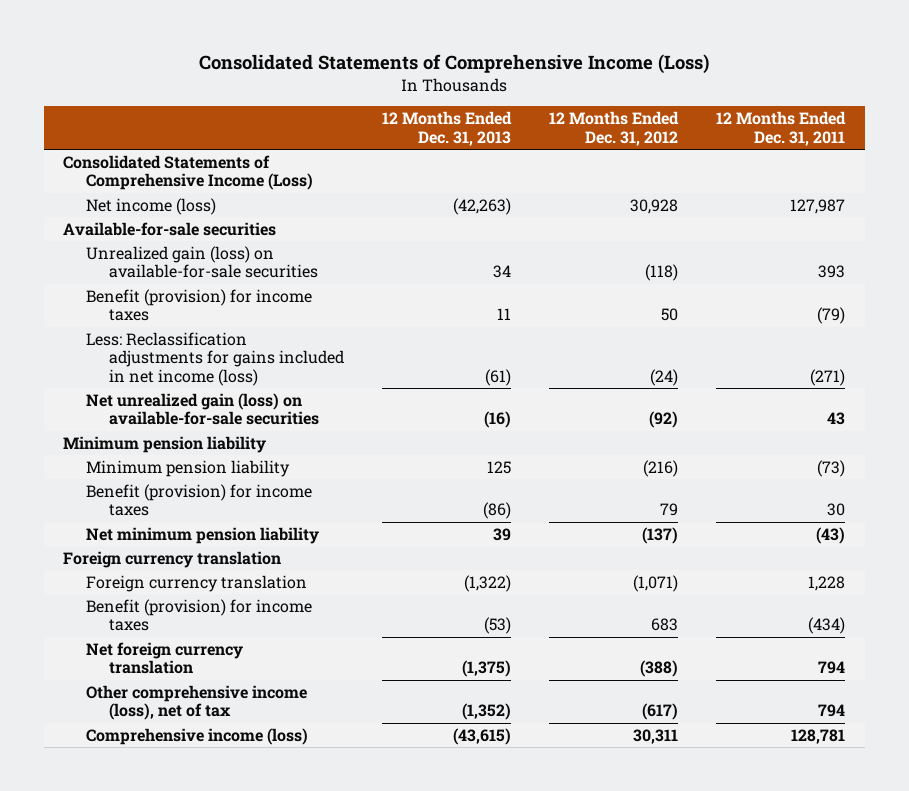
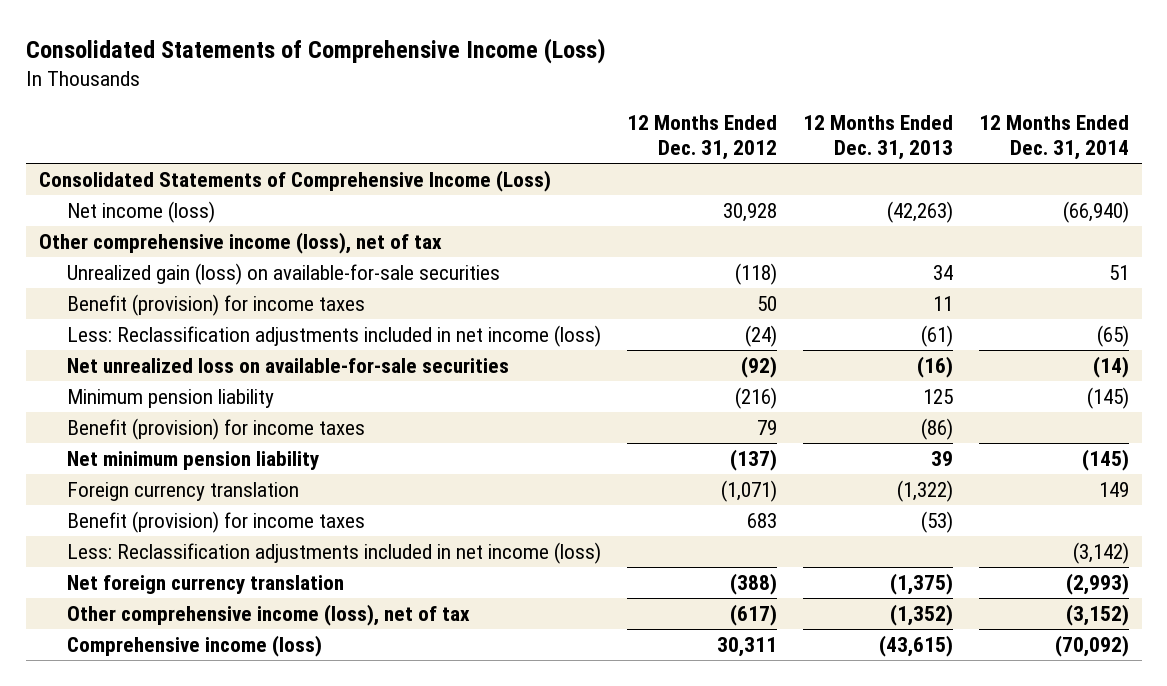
[716,111,847,146] 12 Months Ended Dec. 31, 2011 -> none
none -> [978,115,1129,161] 12 Months Ended Dec. 31, 2014
[63,221,277,236] Available-for-sale securities -> none
none -> [38,231,442,254] Other comprehensive income (loss), net of tax
[63,435,267,453] Minimum pension liability -> none
[86,331,344,386] Less: Reclassification adjustments for gains included in net income (loss) -> [66,324,601,347] Less: Reclassification adjustments included in net income (loss)
[86,392,319,426] Net unrealized gain (loss) on available-for-sale securities -> [66,357,509,373] Net unrealized loss on available-for-sale securities
[63,550,282,568] Foreign currency translation -> none
none -> [66,541,601,564] Less: Reclassification adjustments included in net income (loss)

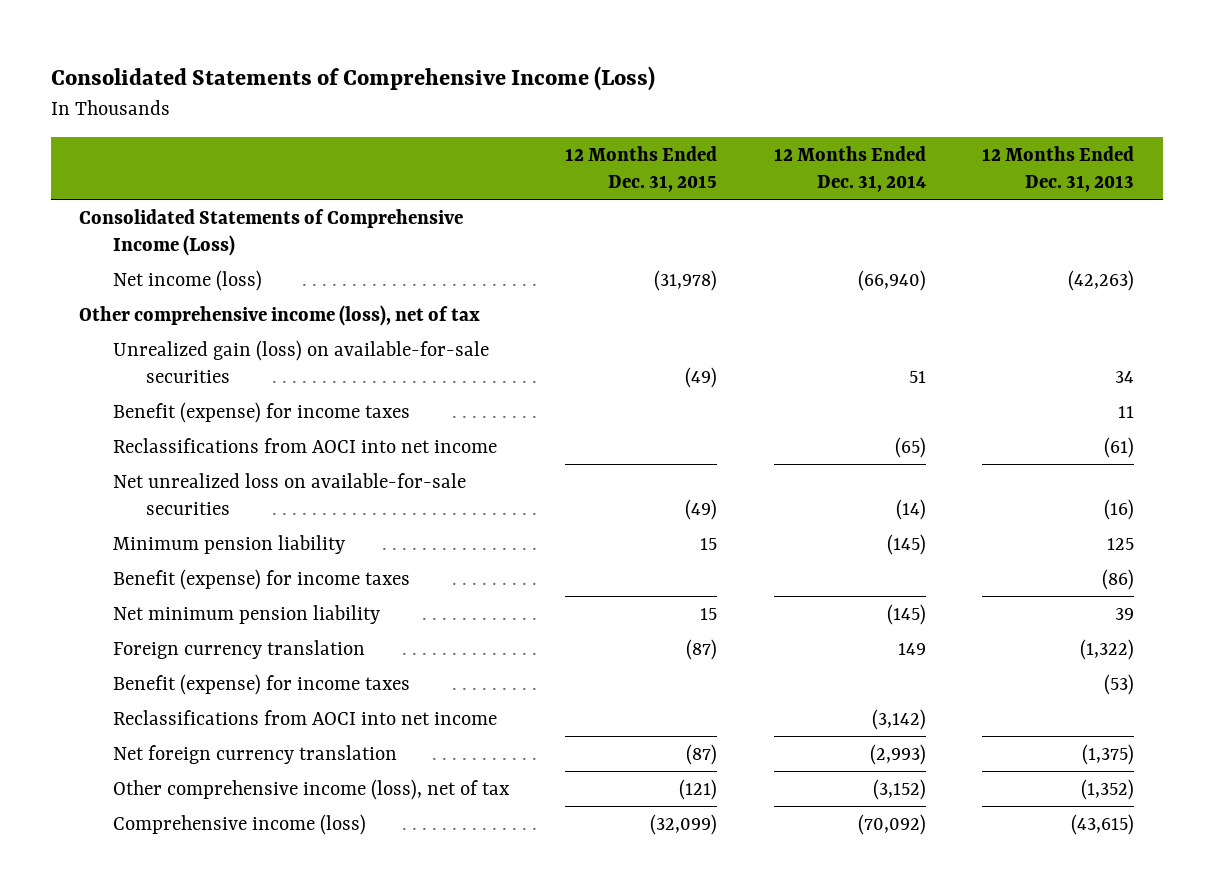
[626,115,777,161] 12 Months Ended Dec. 31, 2012 -> none
none -> [565,145,718,192] 12 Months Ended Dec. 31, 2015
[66,293,365,316] Benefit (provision) for income taxes -> [112,401,410,423] Benefit (expense) for income taxes
[66,324,601,347] Less: Reclassification adjustments included in net income (loss) -> [112,437,497,453] Reclassifications from AOCI into net income
[66,417,365,440] Benefit (provision) for income taxes -> [112,568,410,590] Benefit (expense) for income taxes
[66,510,365,533] Benefit (provision) for income taxes -> [112,673,410,695] Benefit (expense) for income taxes
[66,541,601,564] Less: Reclassification adjustments included in net income (loss) -> [112,709,497,725] Reclassifications from AOCI into net income

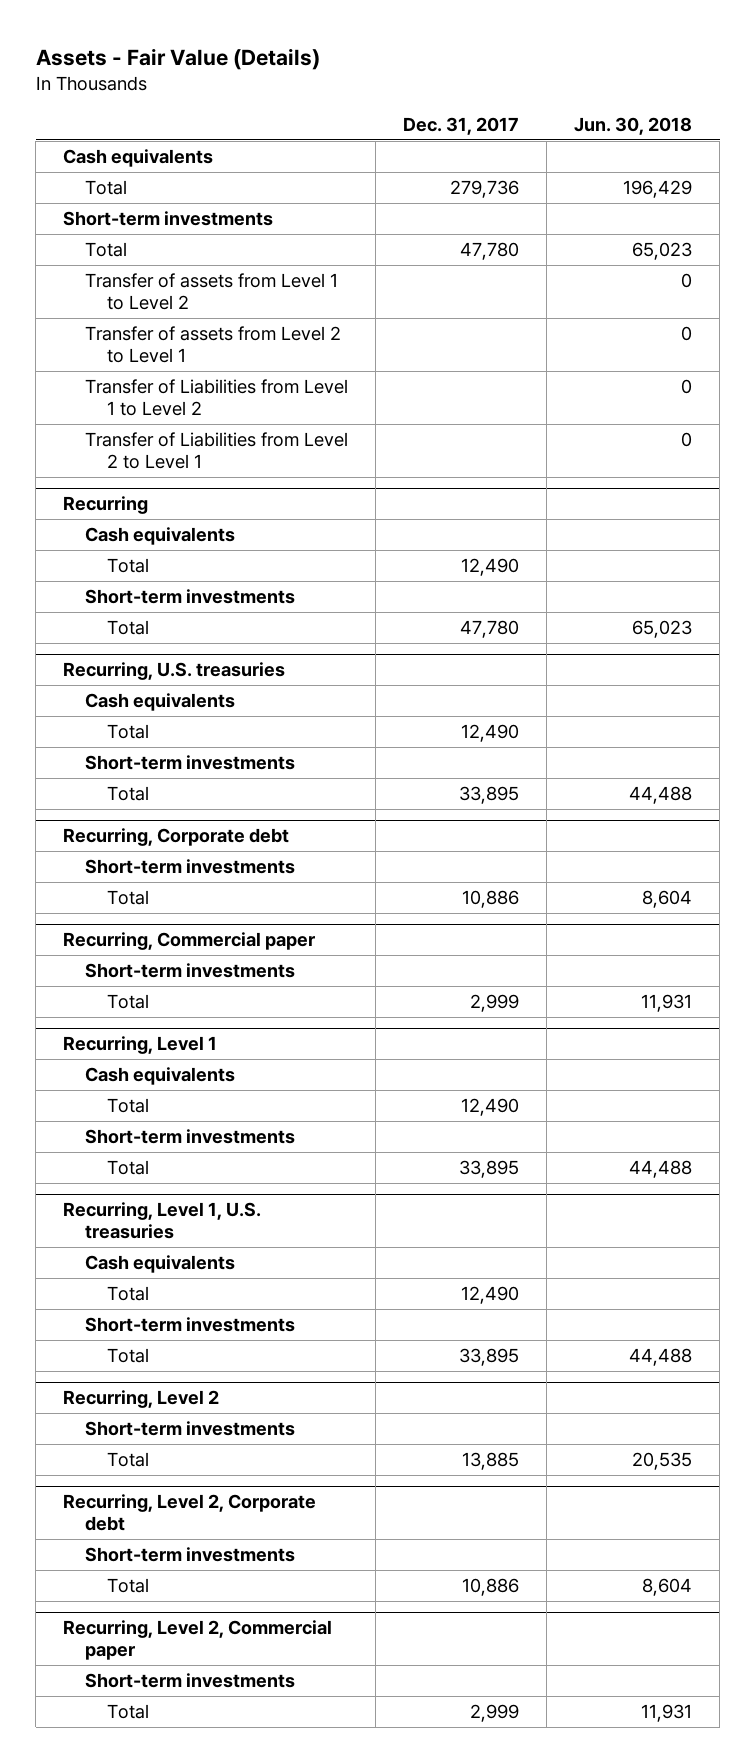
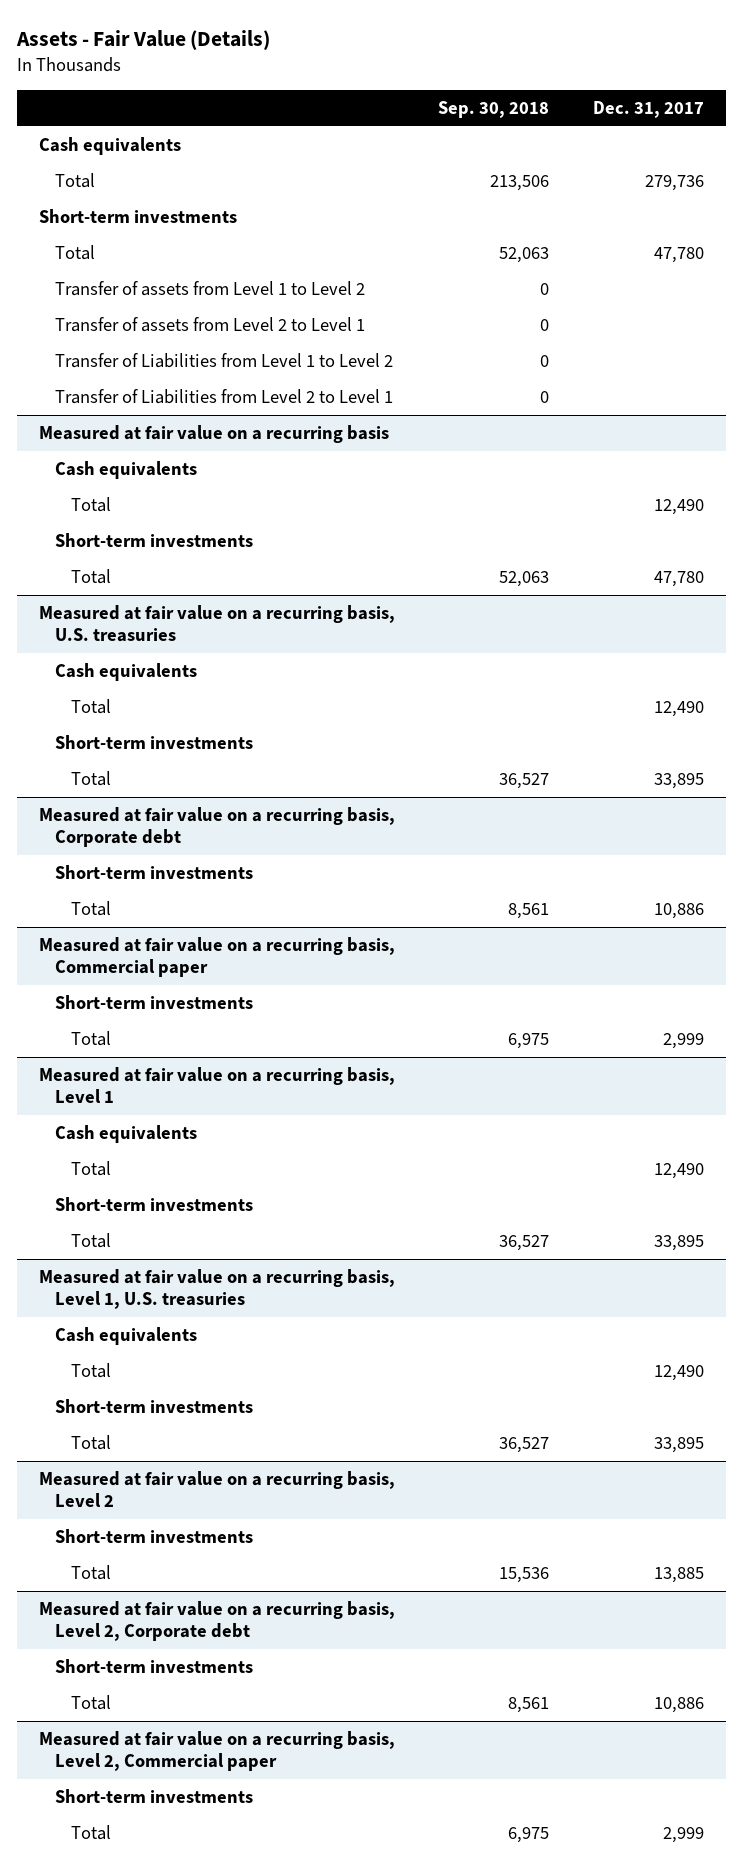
[574,116,693,135] Jun. 30, 2018 -> none
none -> [438,100,550,118] Sep. 30, 2018
[63,496,149,515] Recurring -> [38,425,389,444] Measured at fair value on a recurring basis
[63,662,286,681] Recurring, U.S. treasuries -> none
none -> [38,605,395,643] Measured at fair value on a recurring basis, U.S. treasuries
[63,828,290,847] Recurring, Corporate debt -> none
none -> [38,807,395,848] Measured at fair value on a recurring basis, Corporate debt
[63,932,316,951] Recurring, Commercial paper -> none
none -> [38,937,395,978] Measured at fair value on a recurring basis, Commercial paper
[63,1036,218,1055] Recurring, Level 1 -> none
none -> [38,1067,395,1104] Measured at fair value on a recurring basis, Level 1
[63,1202,262,1240] Recurring, Level 1, U.S. treasuries -> none
none -> [38,1269,395,1310] Measured at fair value on a recurring basis, Level 1, U.S. treasuries
[63,1390,220,1409] Recurring, Level 2 -> none
none -> [38,1471,395,1508] Measured at fair value on a recurring basis, Level 2
[63,1494,317,1532] Recurring, Level 2, Corporate debt -> none
none -> [38,1601,395,1642] Measured at fair value on a recurring basis, Level 2, Corporate debt
[63,1620,333,1661] Recurring, Level 2, Commercial paper -> none
none -> [38,1731,395,1772] Measured at fair value on a recurring basis, Level 2, Commercial paper

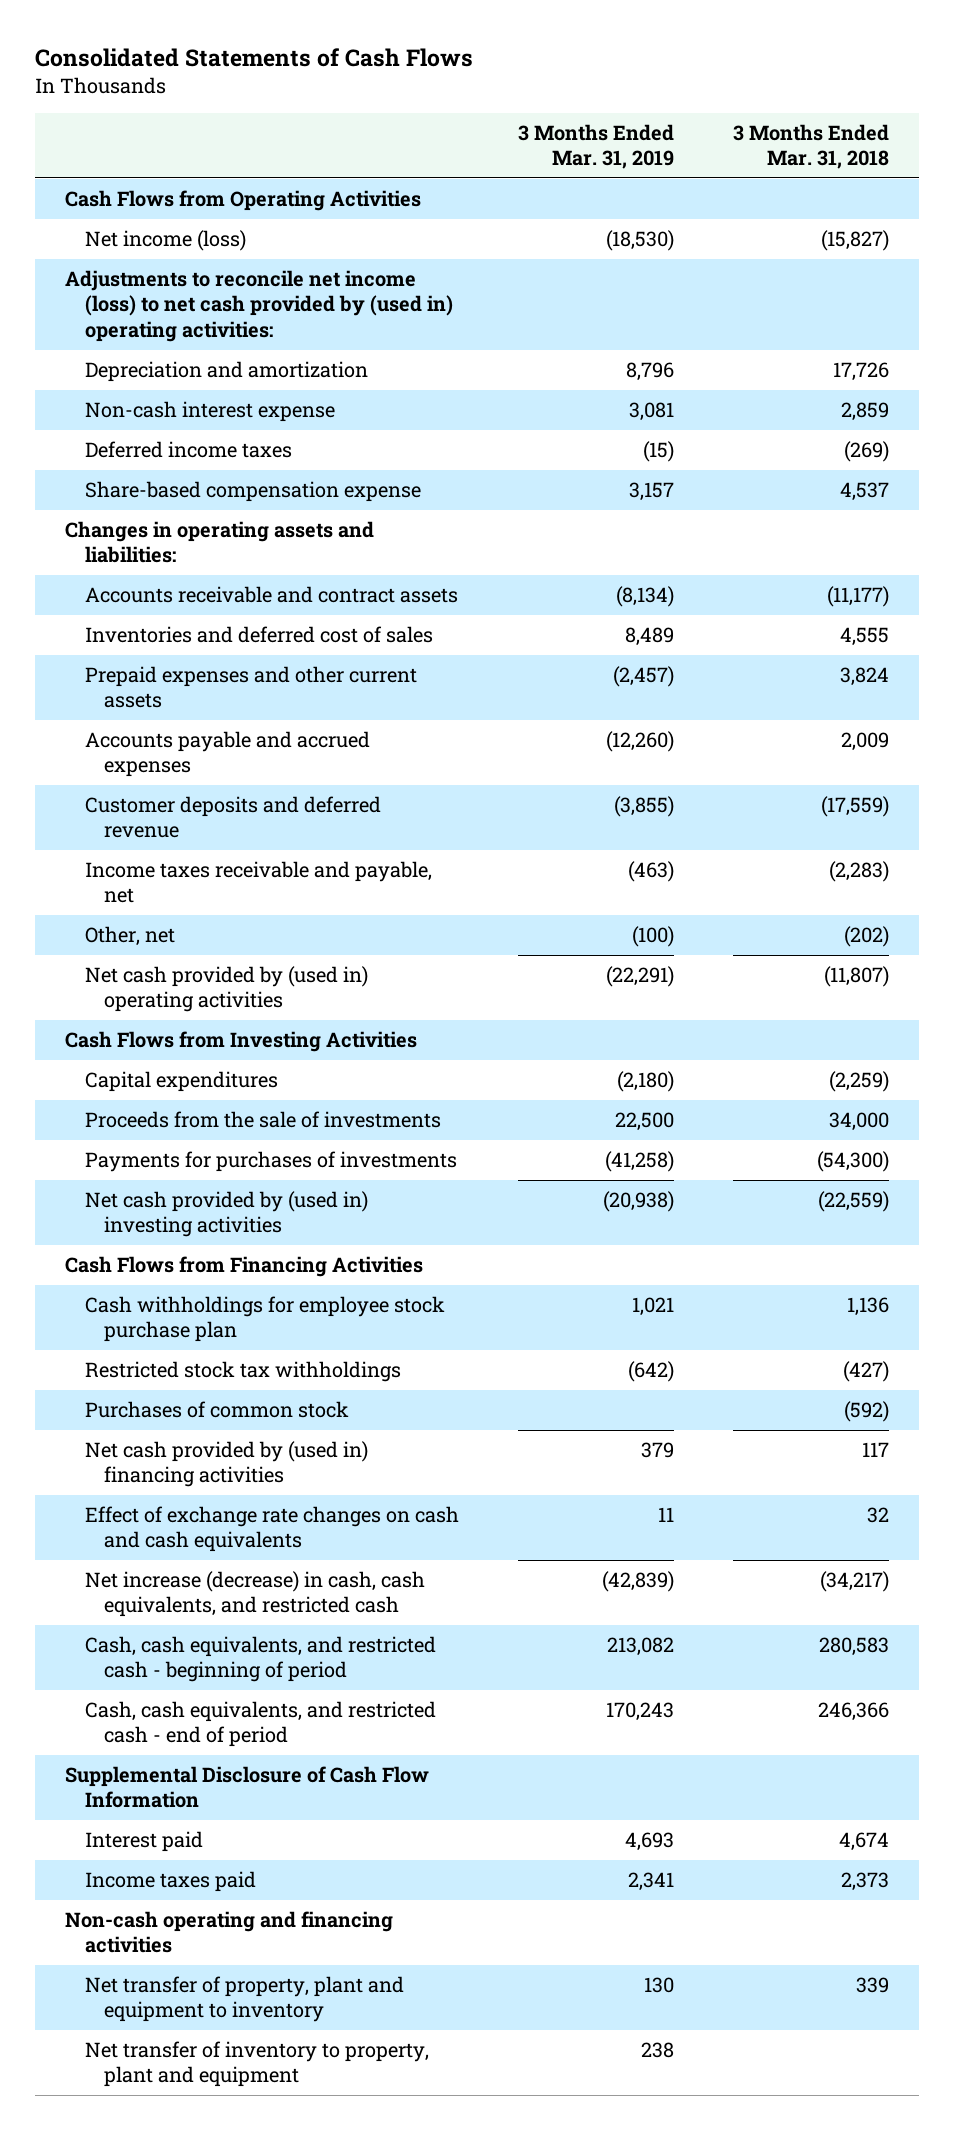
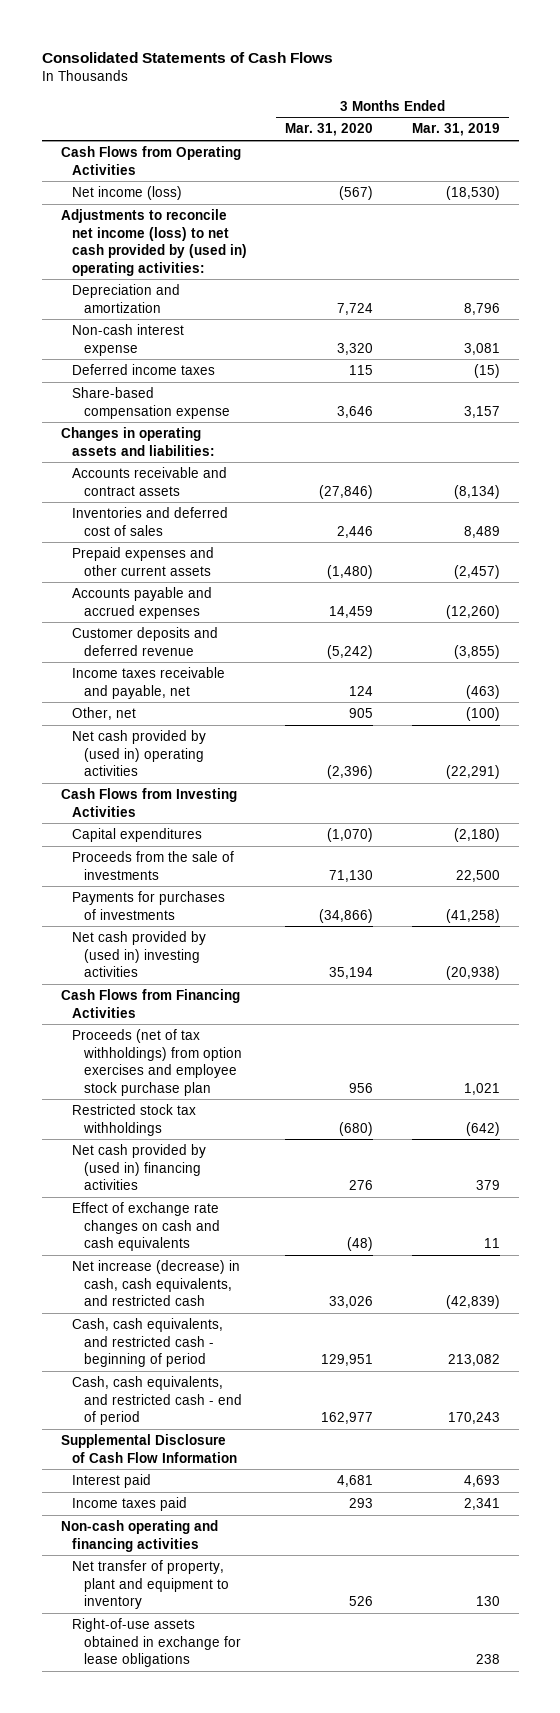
[733,123,890,170] 3 Months Ended Mar. 31, 2018 -> none
none -> [285,123,374,137] Mar. 31, 2020
[84,1295,445,1343] Cash withholdings for employee stock purchase plan -> [72,1029,242,1096] Proceeds (net of tax withholdings) from option exercises and employee stock purchase plan
[84,1400,349,1418] Purchases of common stock -> none
[84,2040,429,2088] Net transfer of inventory to property, plant and equipment -> [72,1618,241,1668] Right-of-use assets obtained in exchange for lease obligations

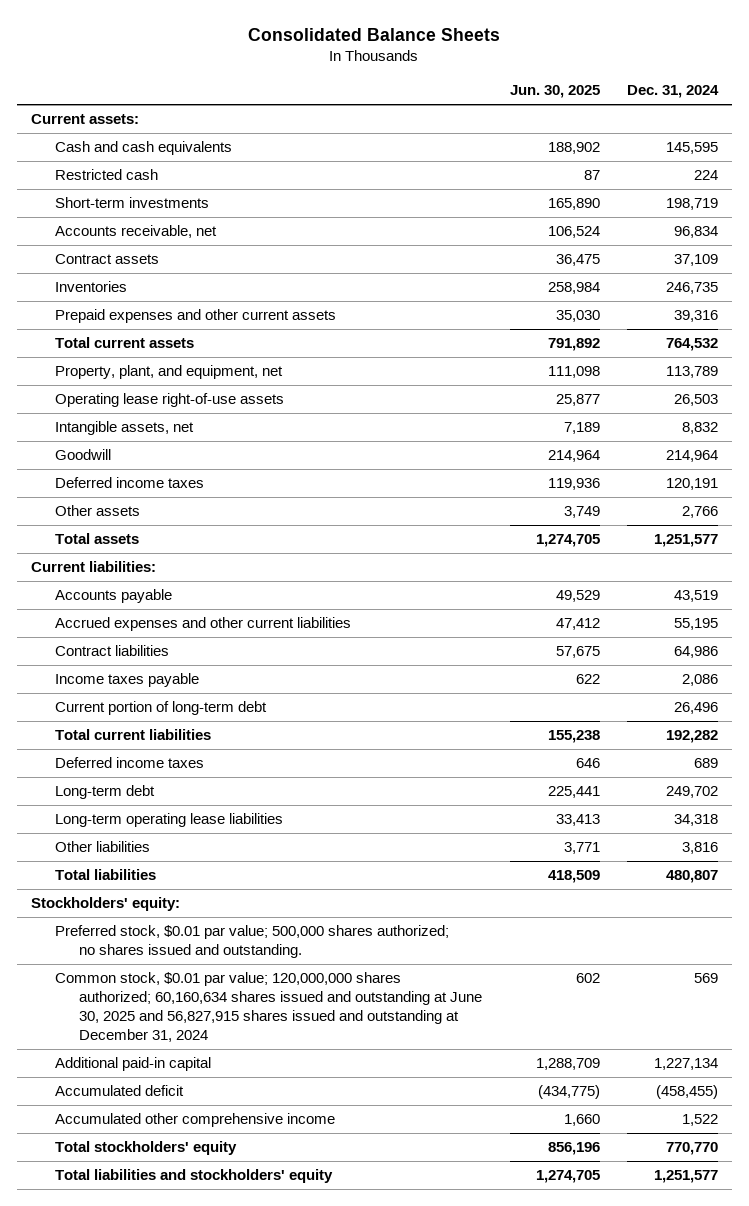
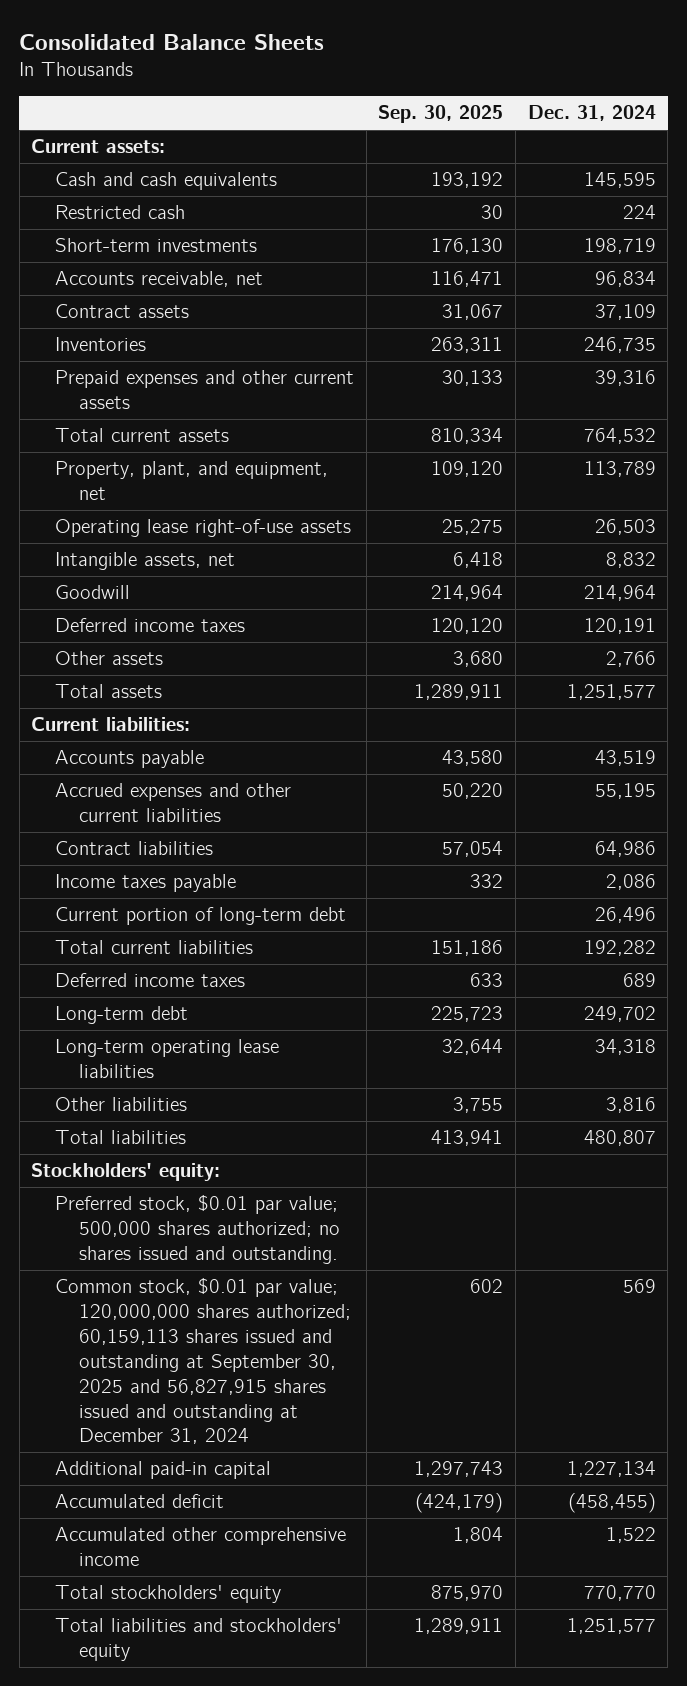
[509,85,600,99] Jun. 30, 2025 -> none
none -> [378,105,504,124] Sep. 30, 2025
[54,972,483,1043] Common stock, $0.01 par value; 120,000,000 shares authorized; 60,160,634 shares issued and outstanding at June 30, 2025 and 56,827,915 shares issued and outstanding at December 31, 2024 -> [55,1278,351,1445] Common stock, $0.01 par value; 120,000,000 shares authorized; 60,159,113 shares issued and outstanding at September 30, 2025 and 56,827,915 shares issued and outstanding at December 31, 2024

